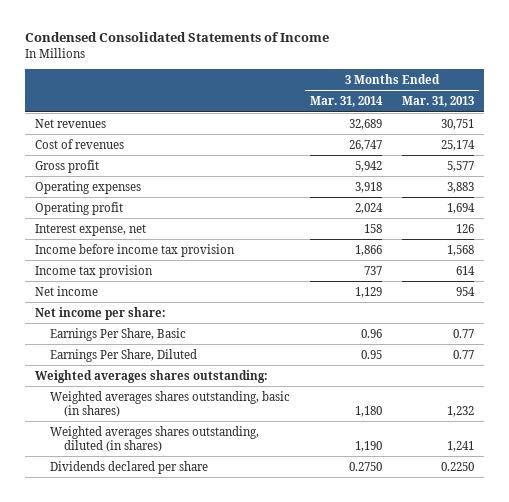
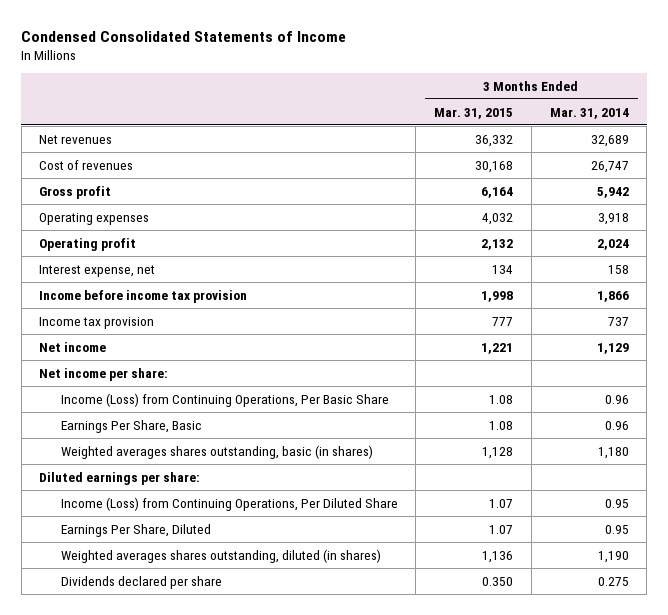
[402,96,475,108] Mar. 31, 2013 -> none
none -> [434,107,514,119] Mar. 31, 2015
none -> [60,392,389,407] Income (Loss) from Continuing Operations, Per Basic Share
[34,369,268,383] Weighted averages shares outstanding: -> none
none -> [39,471,201,485] Diluted earnings per share:
none -> [60,496,398,511] Income (Loss) from Continuing Operations, Per Diluted Share
[49,348,197,362] Earnings Per Share, Diluted -> [60,523,211,537] Earnings Per Share, Diluted
[348,461,382,471] 0.2750 -> [597,576,629,586] 0.275

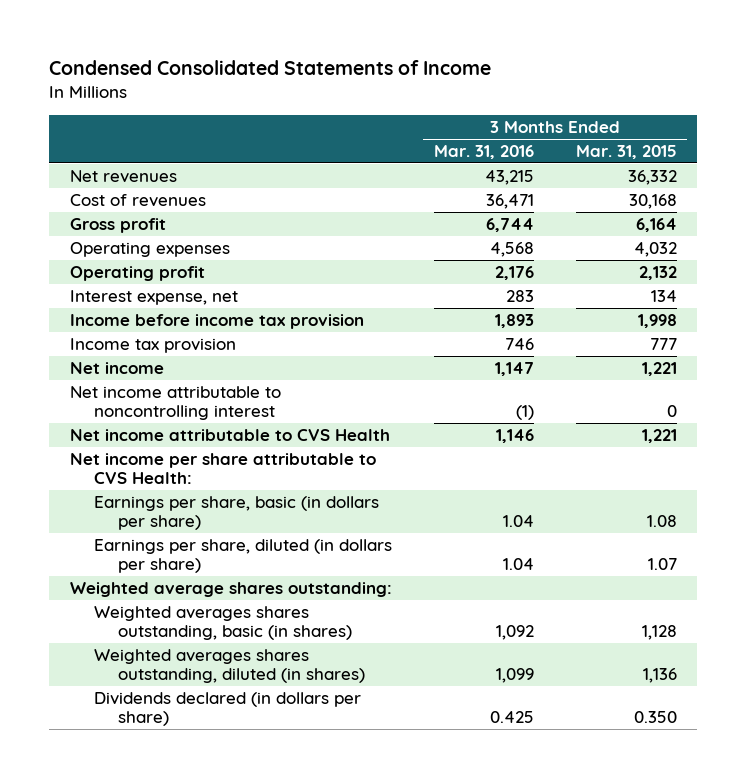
[549,107,629,119] Mar. 31, 2014 -> none
none -> [433,145,534,160] Mar. 31, 2016
[60,392,389,407] Income (Loss) from Continuing Operations, Per Basic Share -> none
none -> [69,385,281,421] Net income attributable to noncontrolling interest
none -> [69,428,390,441] Net income attributable to CVS Health
[39,367,169,381] Net income per share: -> [69,452,376,485] Net income per share attributable to CVS Health:
[60,419,202,433] Earnings Per Share, Basic -> [94,495,380,531] Earnings per share, basic (in dollars per share)
none -> [94,538,393,574] Earnings per share, diluted (in dollars per share)
none -> [69,581,392,597] Weighted average shares outstanding:
[39,471,201,485] Diluted earnings per share: -> none
[60,496,398,511] Income (Loss) from Continuing Operations, Per Diluted Share -> none
[60,523,211,537] Earnings Per Share, Diluted -> none
[60,575,222,589] Dividends declared per share -> [94,691,362,727] Dividends declared (in dollars per share)

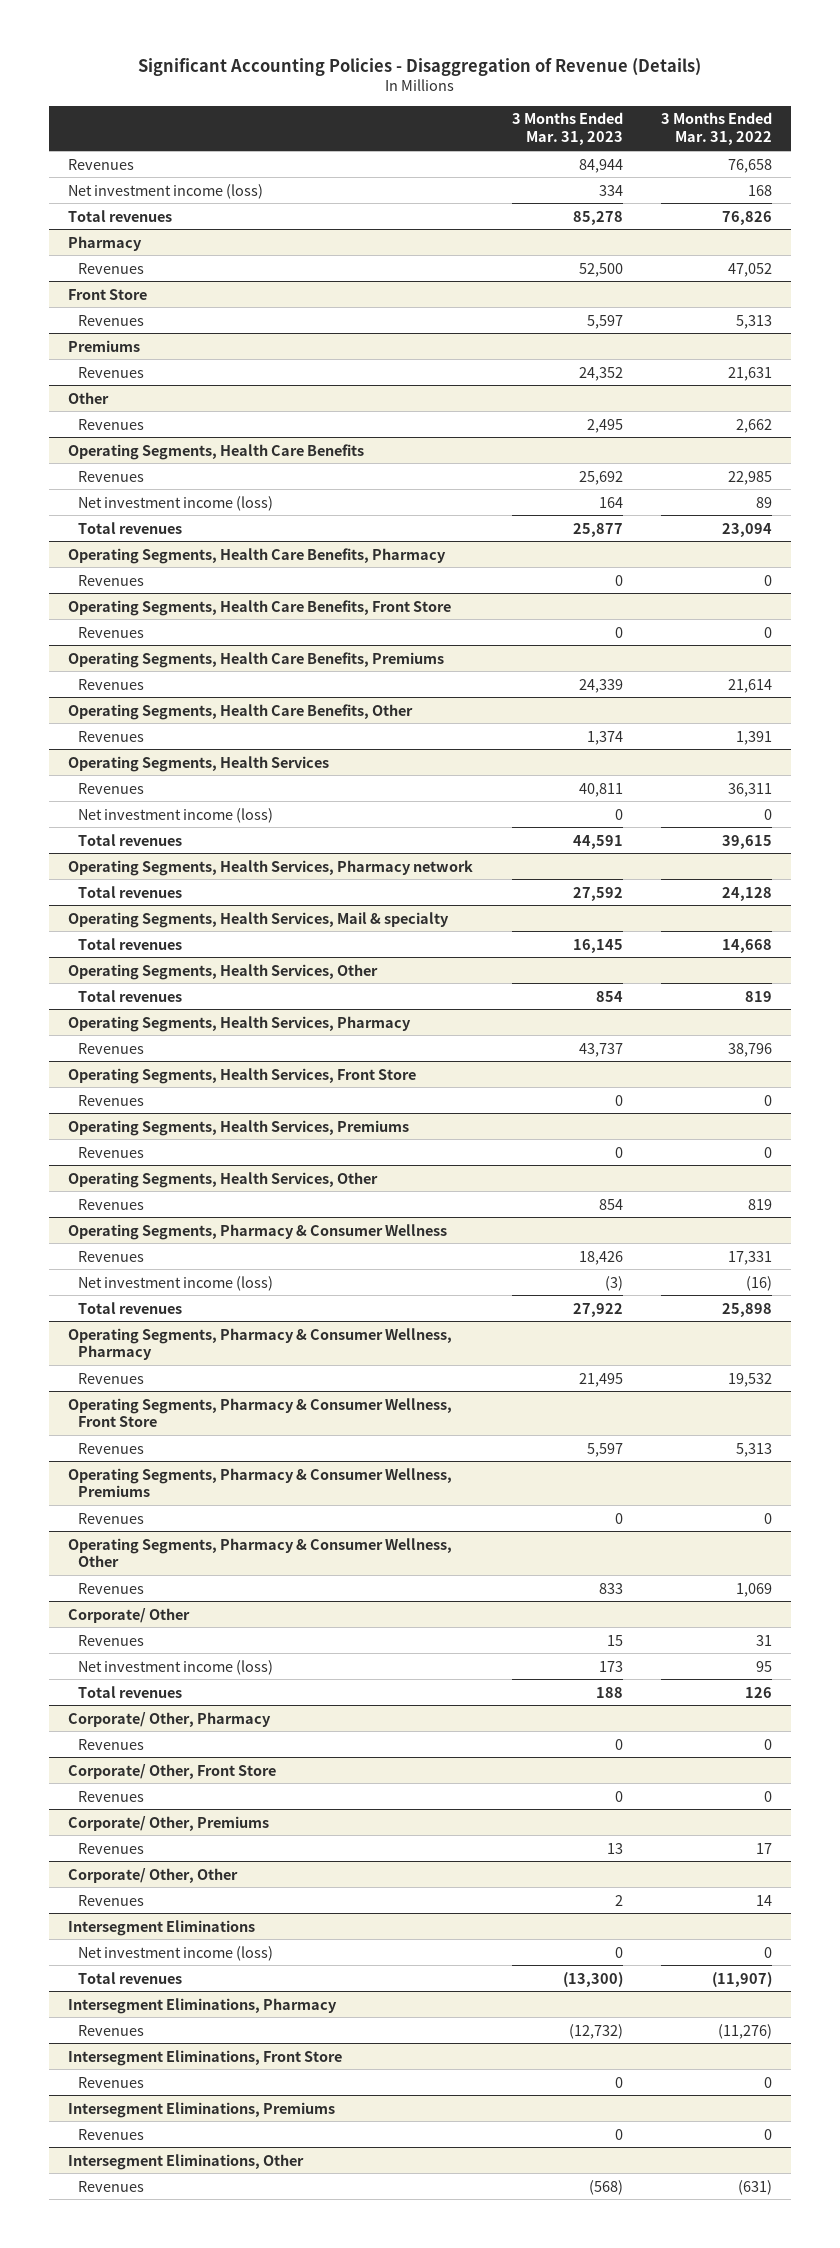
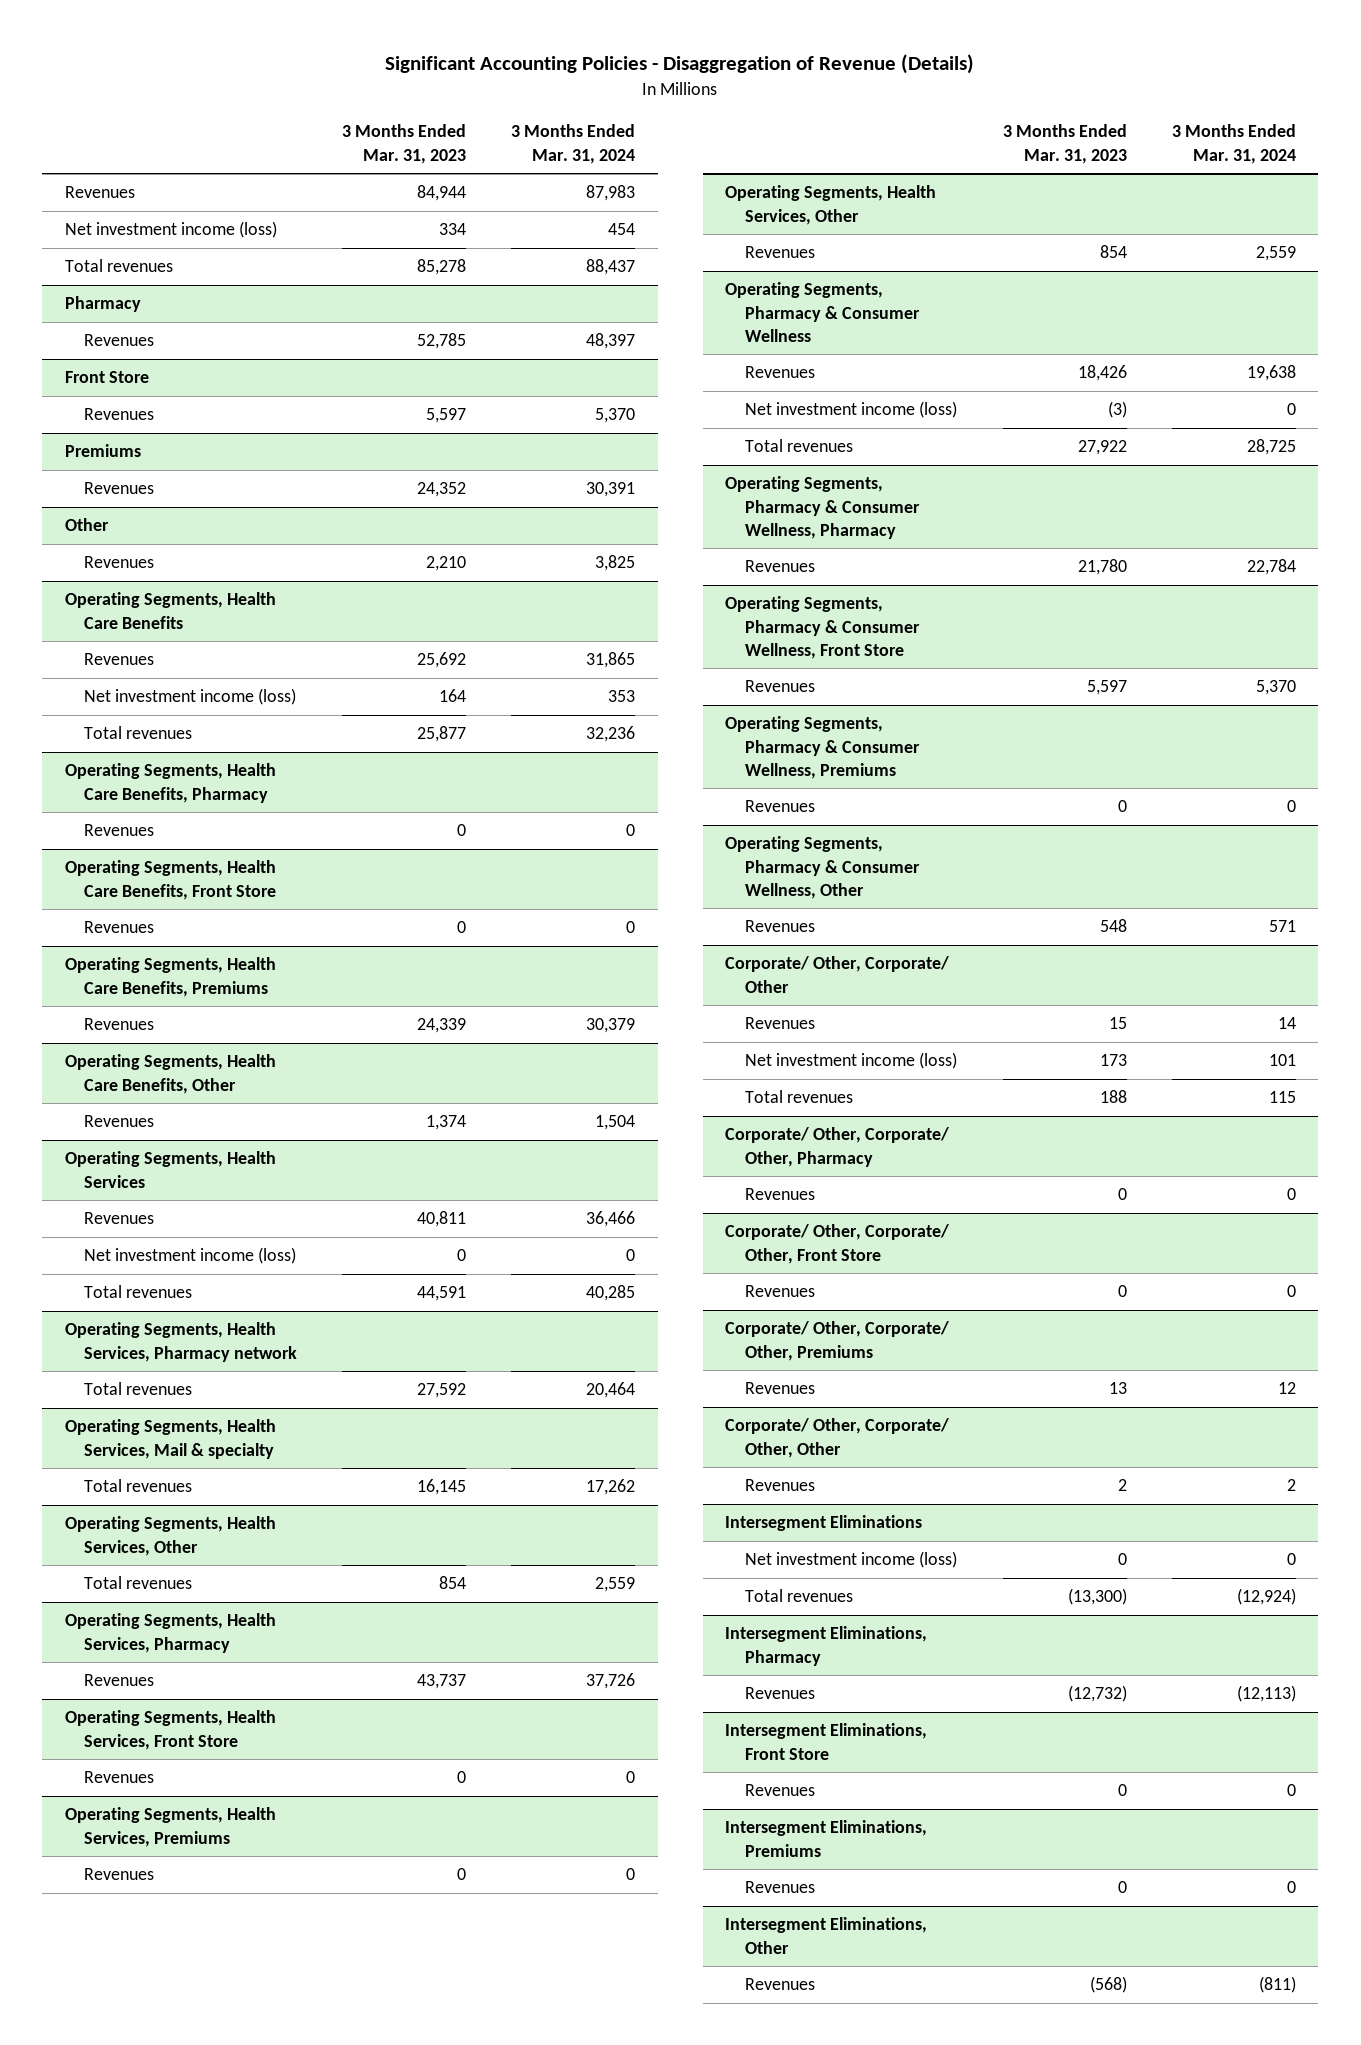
[661,112,773,146] 3 Months Ended Mar. 31, 2022 -> none
none -> [511,124,636,164] 3 Months Ended Mar. 31, 2024
[578,262,623,277] 52,500 -> [417,333,467,350] 52,785
[586,418,623,433] 2,495 -> [426,556,467,572] 2,210
[578,1372,623,1387] 21,495 -> [1078,559,1128,576] 21,780
[598,1582,623,1594] 833 -> [1100,919,1128,933] 548
[68,1607,191,1623] Corporate/ Other -> [725,956,950,993] Corporate/ Other, Corporate/ Other
[68,1711,272,1727] Corporate/ Other, Pharmacy -> [725,1127,950,1167] Corporate/ Other, Corporate/ Other, Pharmacy
[68,1763,277,1779] Corporate/ Other, Front Store -> [725,1224,950,1264] Corporate/ Other, Corporate/ Other, Front Store
[68,1815,270,1831] Corporate/ Other, Premiums -> [725,1321,950,1361] Corporate/ Other, Corporate/ Other, Premiums
[68,1867,239,1883] Corporate/ Other, Other -> [725,1418,950,1458] Corporate/ Other, Corporate/ Other, Other

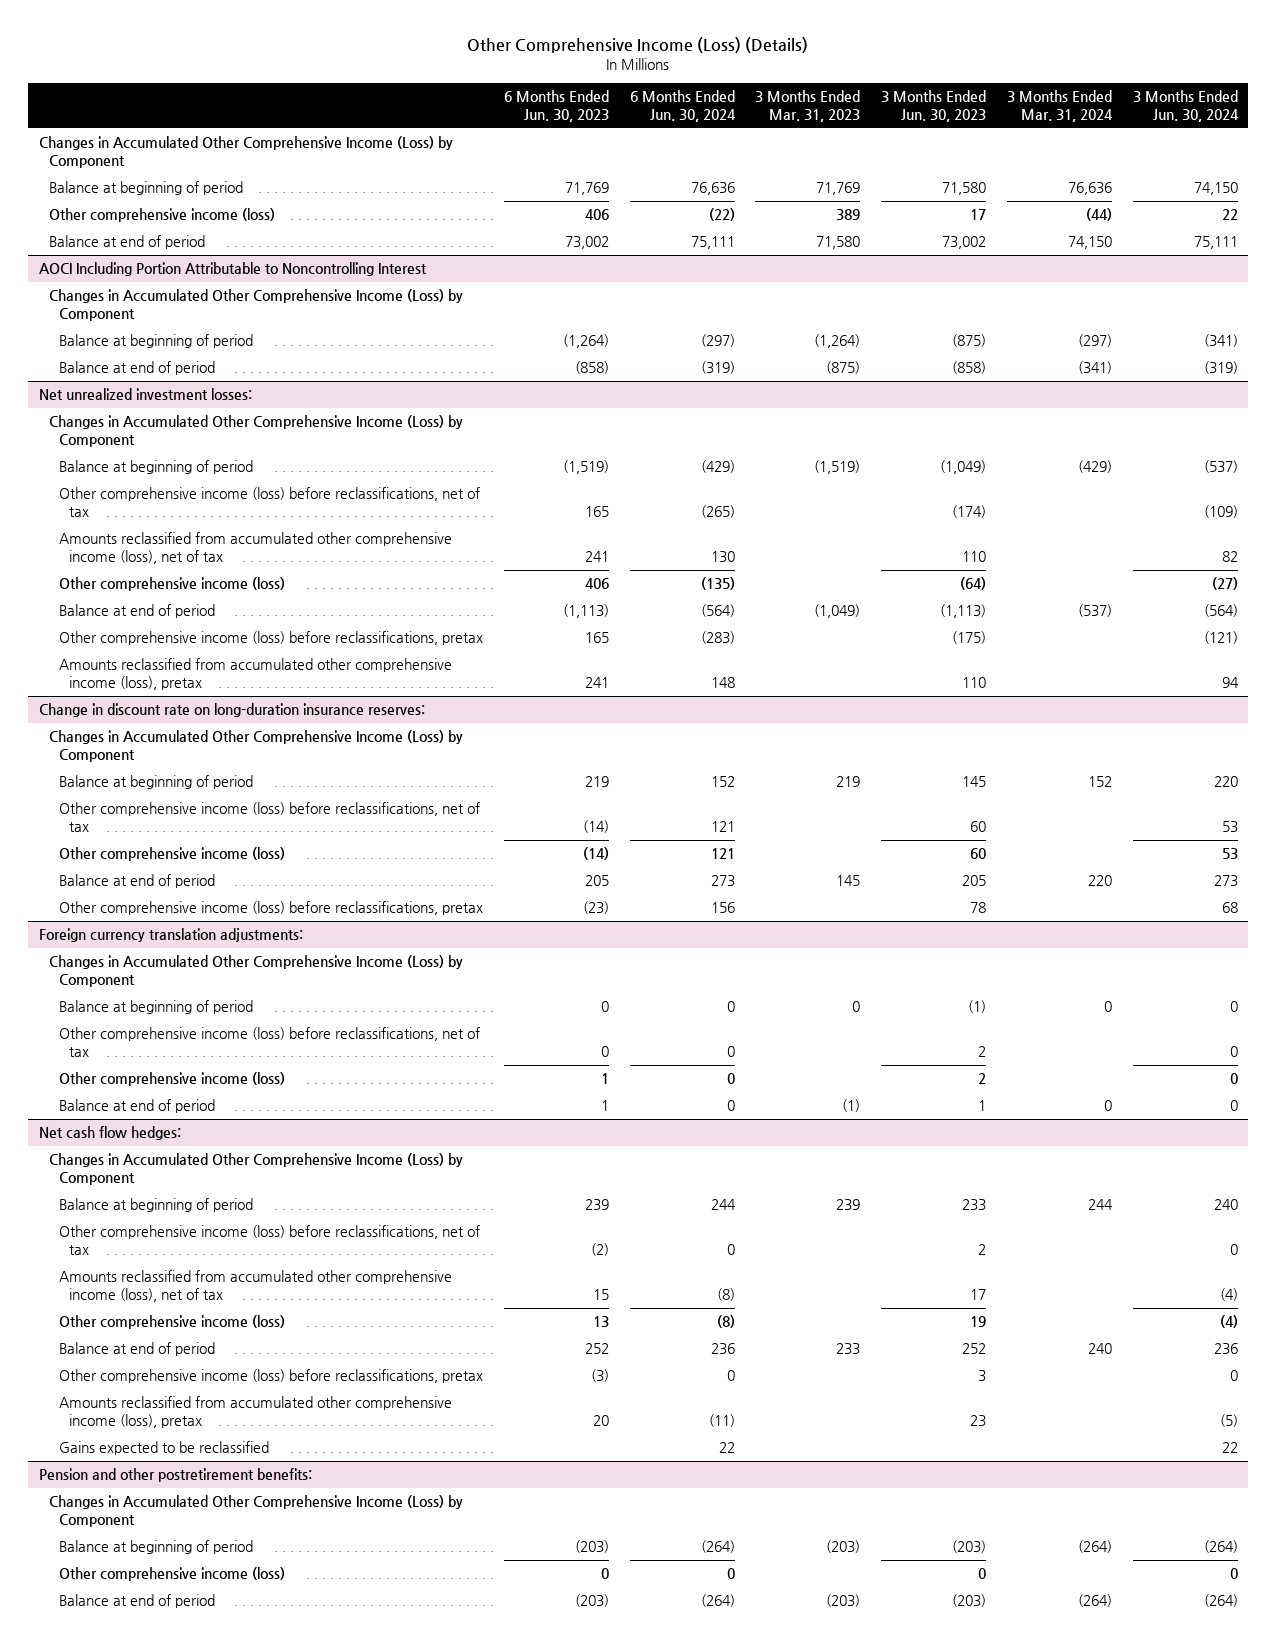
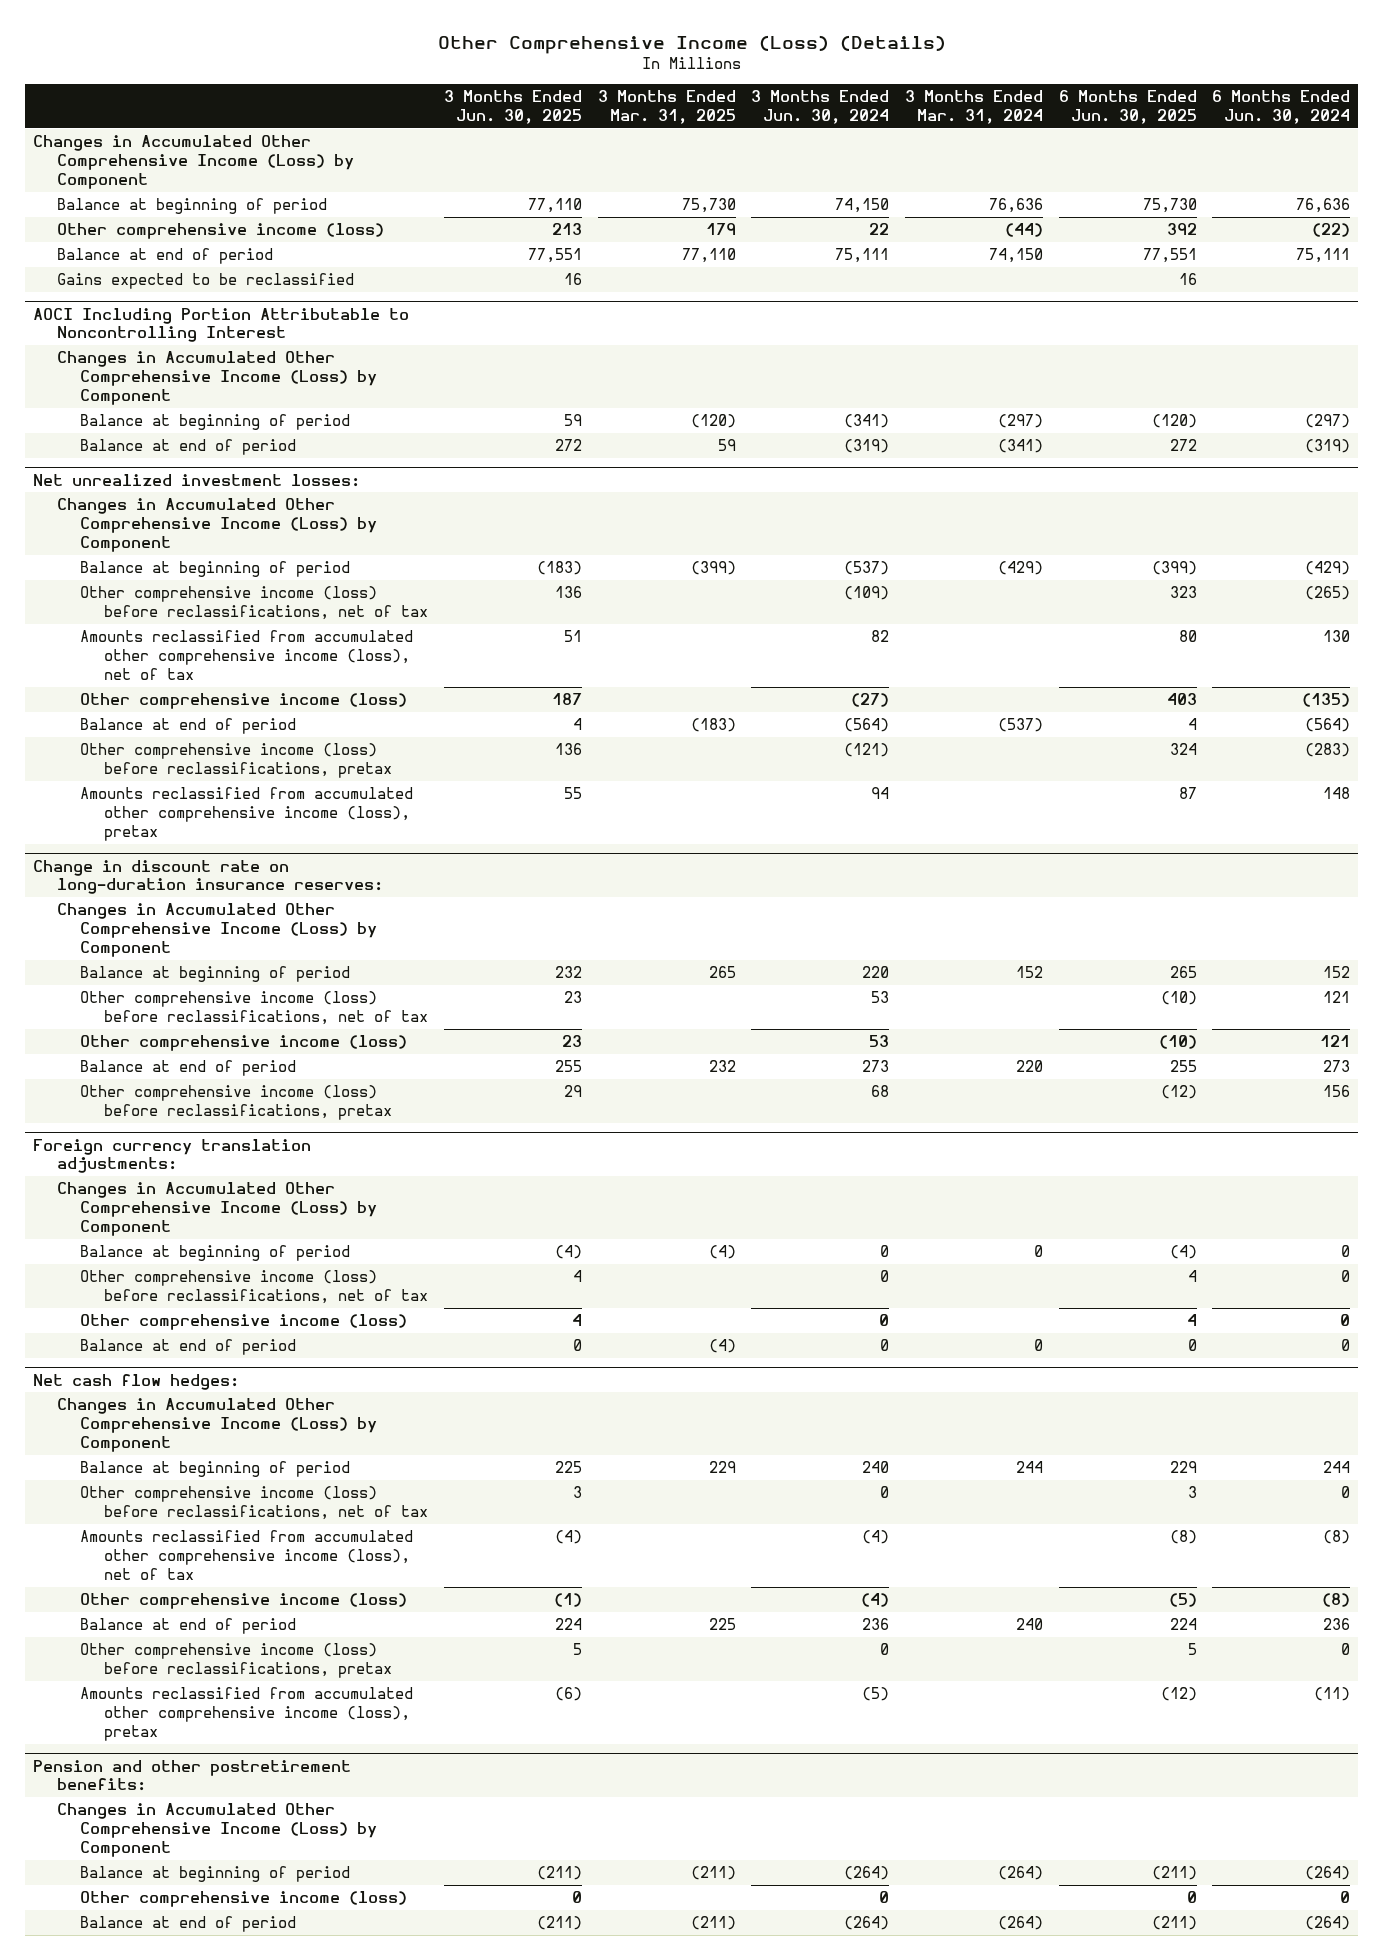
[503,89,609,123] 6 Months Ended Jun. 30, 2023 -> none
[755,89,861,123] 3 Months Ended Mar. 31, 2023 -> none
[881,89,987,123] 3 Months Ended Jun. 30, 2023 -> none
none -> [443,90,582,124] 3 Months Ended Jun. 30, 2025
none -> [597,90,736,124] 3 Months Ended Mar. 31, 2025
none -> [1058,90,1197,124] 6 Months Ended Jun. 30, 2025
none -> [56,273,354,290] Gains expected to be reclassified
[59,1441,270,1456] Gains expected to be reclassified -> none

